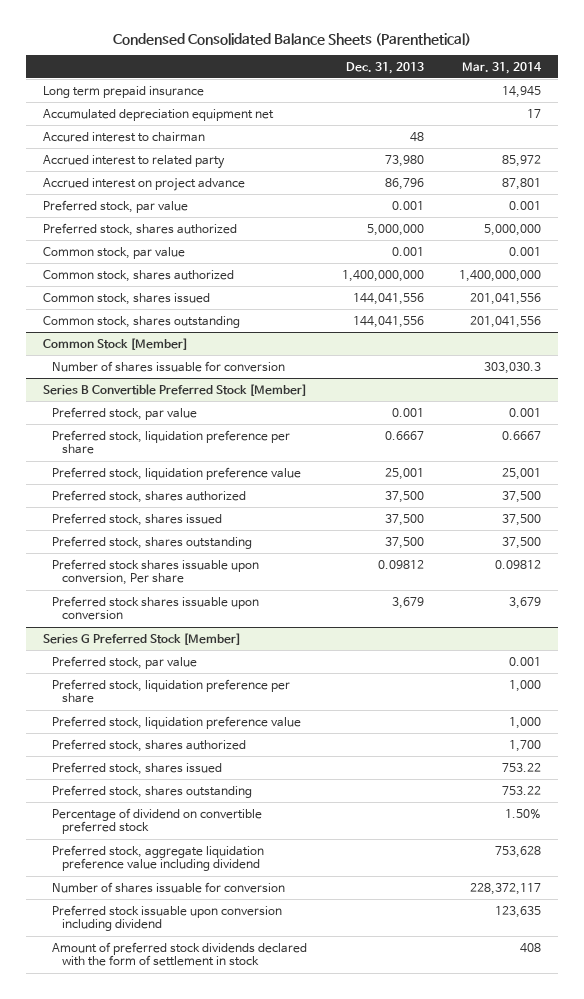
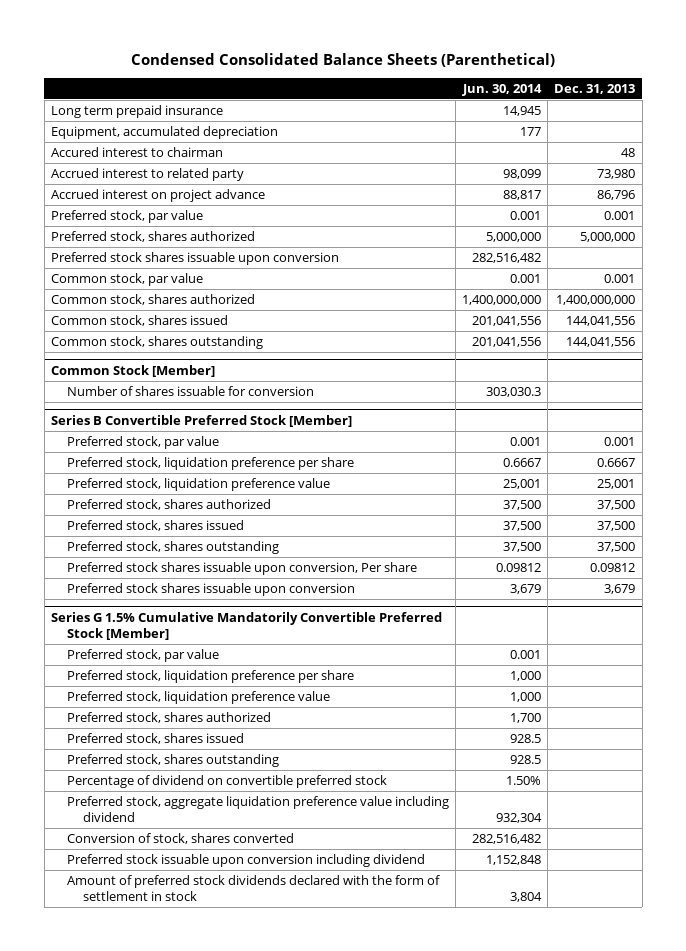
[461,61,542,74] Mar. 31, 2014 -> none
none -> [462,83,543,96] Jun. 30, 2014
[42,108,274,121] Accumulated depreciation equipment net -> [50,126,278,140] Equipment, accumulated depreciation
none -> [50,252,339,266] Preferred stock shares issuable upon conversion
[42,632,241,645] Series G Preferred Stock [Member] -> [50,612,442,641] Series G 1.5% Cumulative Mandatorily Convertible Preferred Stock [Member]
[52,881,286,893] Number of shares issuable for conversion -> none
none -> [66,833,294,845] Conversion of stock, shares converted

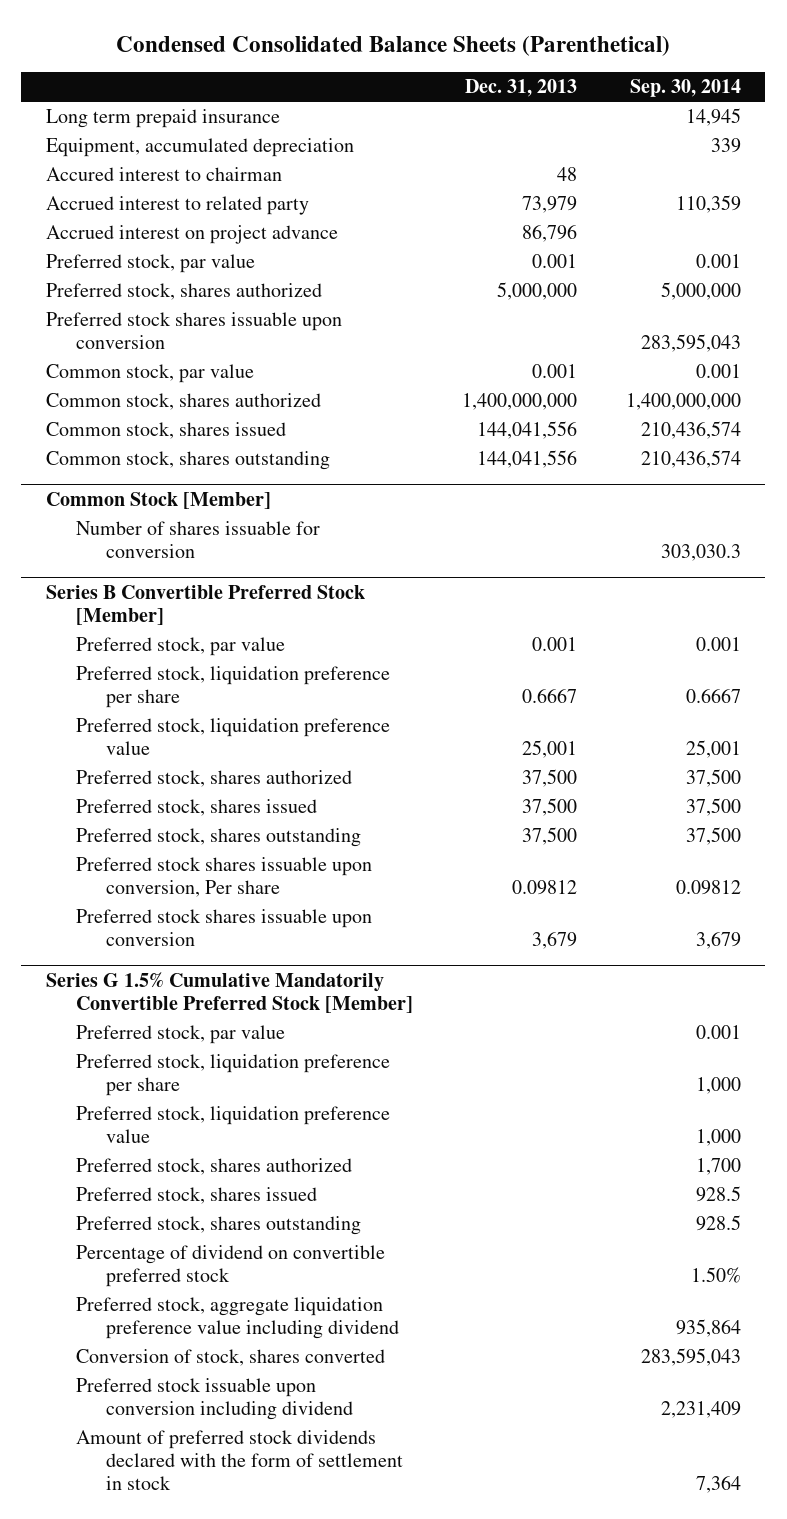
[462,83,543,96] Jun. 30, 2014 -> none
none -> [629,79,741,98] Sep. 30, 2014
[597,169,636,180] 73,980 -> [521,196,577,214] 73,979

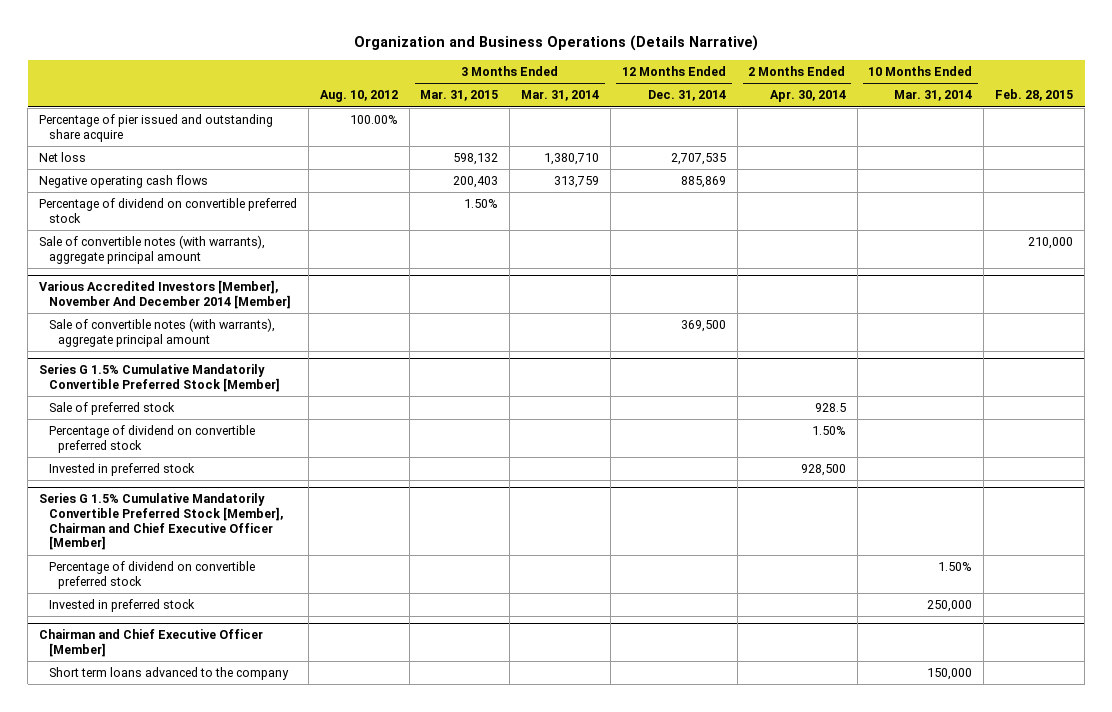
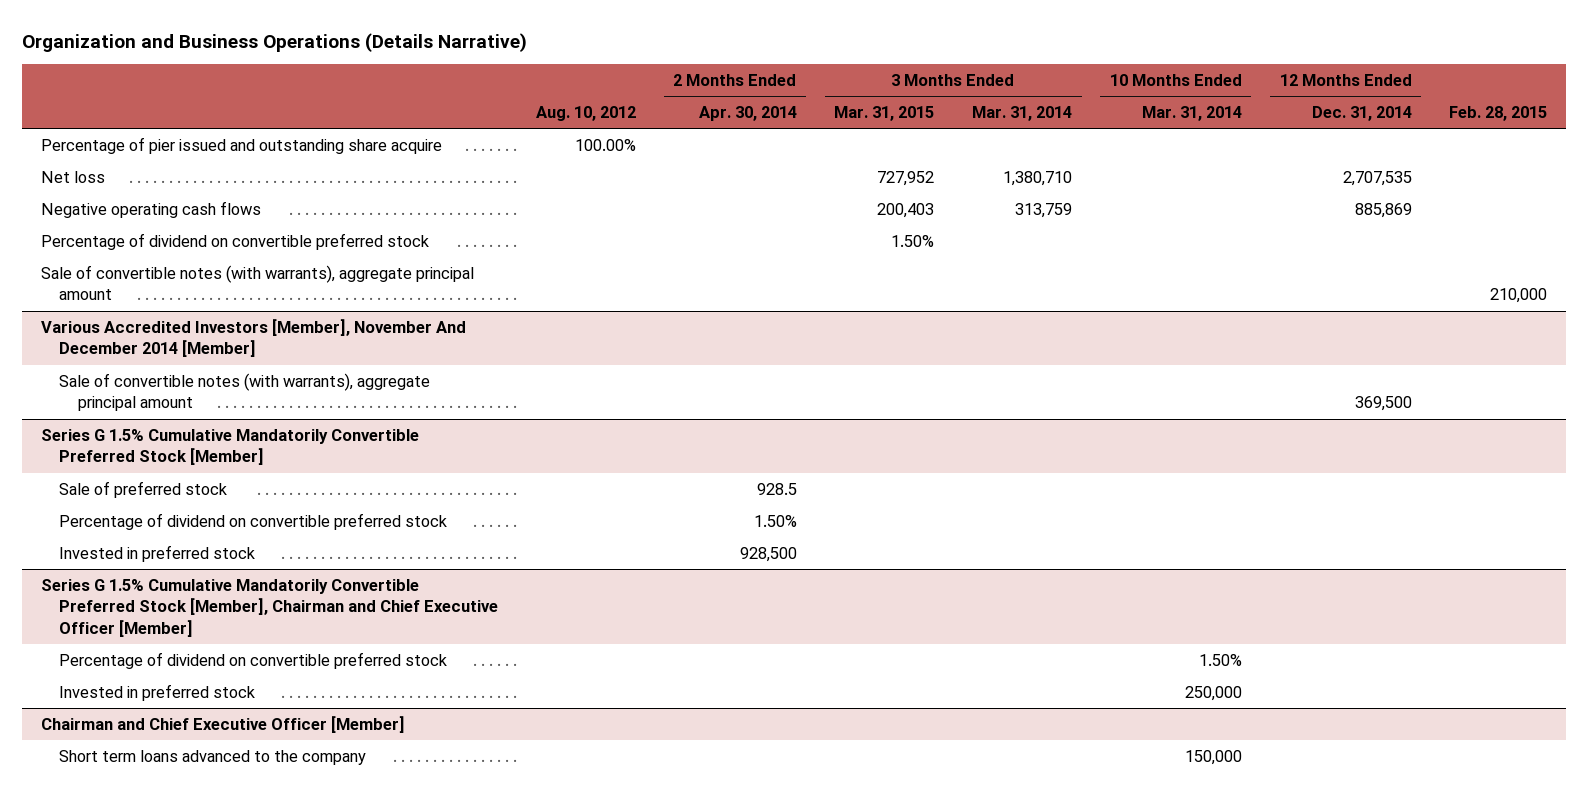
[453,153,499,166] 598,132 -> [877,170,935,186] 727,952

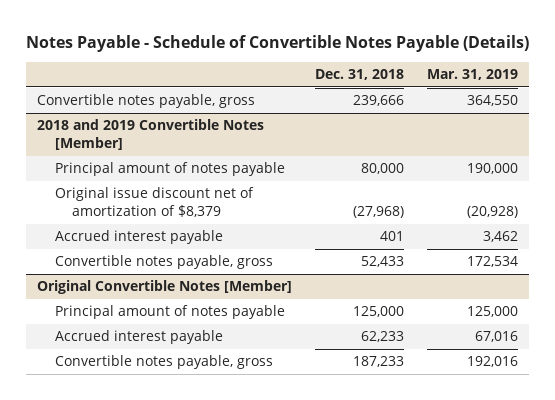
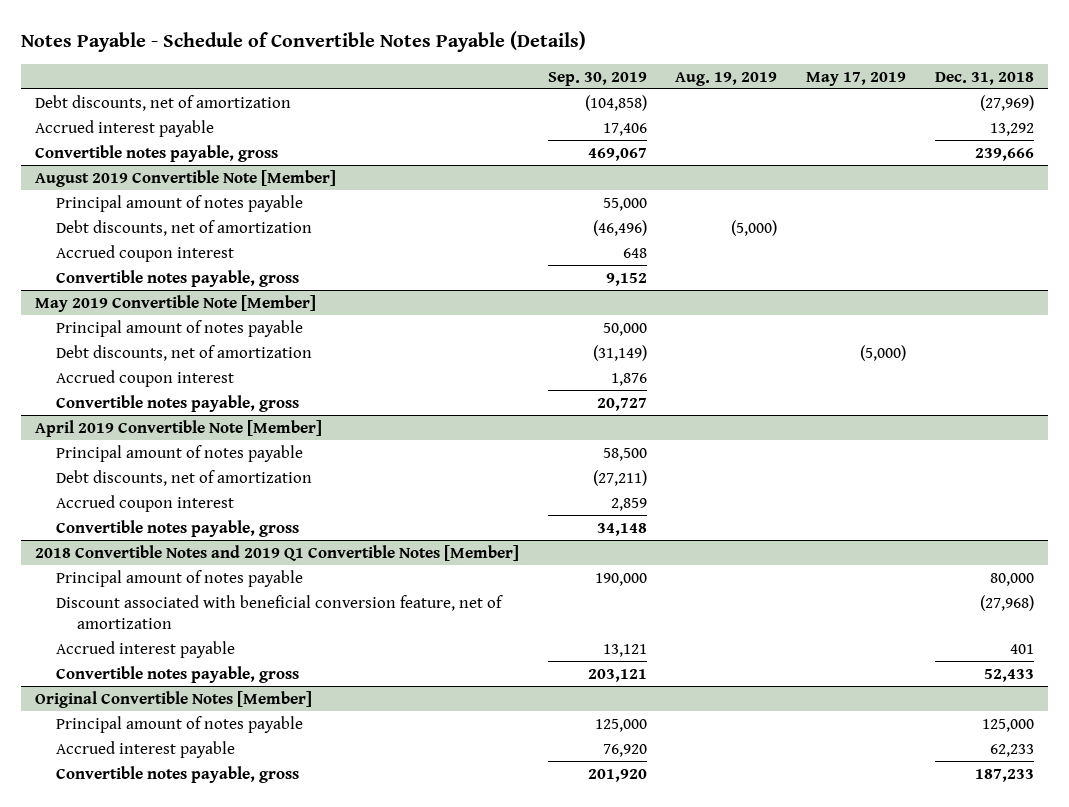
[426,69,518,81] Mar. 31, 2019 -> none
none -> [547,71,647,86] Sep. 30, 2019
none -> [675,71,778,86] Aug. 19, 2019
none -> [806,71,907,86] May 17, 2019
none -> [35,94,292,111] Debt discounts, net of amortization
none -> [35,119,215,137] Accrued interest payable
none -> [35,169,337,187] August 2019 Convertible Note [Member]
none -> [56,194,304,212] Principal amount of notes payable
none -> [56,219,313,236] Debt discounts, net of amortization
none -> [56,244,235,262] Accrued coupon interest
none -> [56,269,300,287] Convertible notes payable, gross
none -> [35,294,317,312] May 2019 Convertible Note [Member]
none -> [56,319,304,337] Principal amount of notes payable
none -> [56,344,313,361] Debt discounts, net of amortization
none -> [56,369,235,387] Accrued coupon interest
none -> [56,394,300,412] Convertible notes payable, gross
none -> [35,419,323,437] April 2019 Convertible Note [Member]
none -> [56,444,304,462] Principal amount of notes payable
none -> [56,469,313,486] Debt discounts, net of amortization
none -> [56,494,235,512] Accrued coupon interest
none -> [56,519,300,537] Convertible notes payable, gross
[37,119,265,151] 2018 and 2019 Convertible Notes [Member] -> [35,544,520,561] 2018 Convertible Notes and 2019 Q1 Convertible Notes [Member]
[54,187,254,218] Original issue discount net of amortization of $8,379 -> [56,594,504,629] Discount associated with beneficial conversion feature, net of amortization

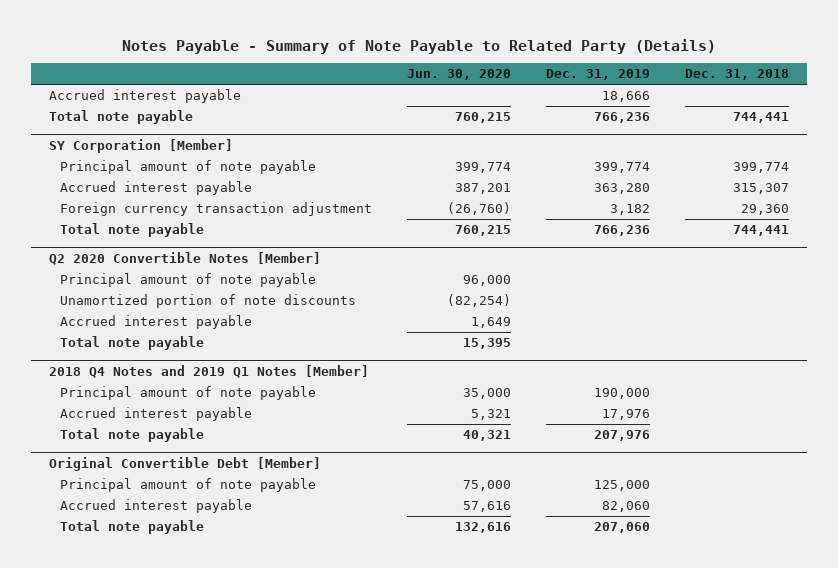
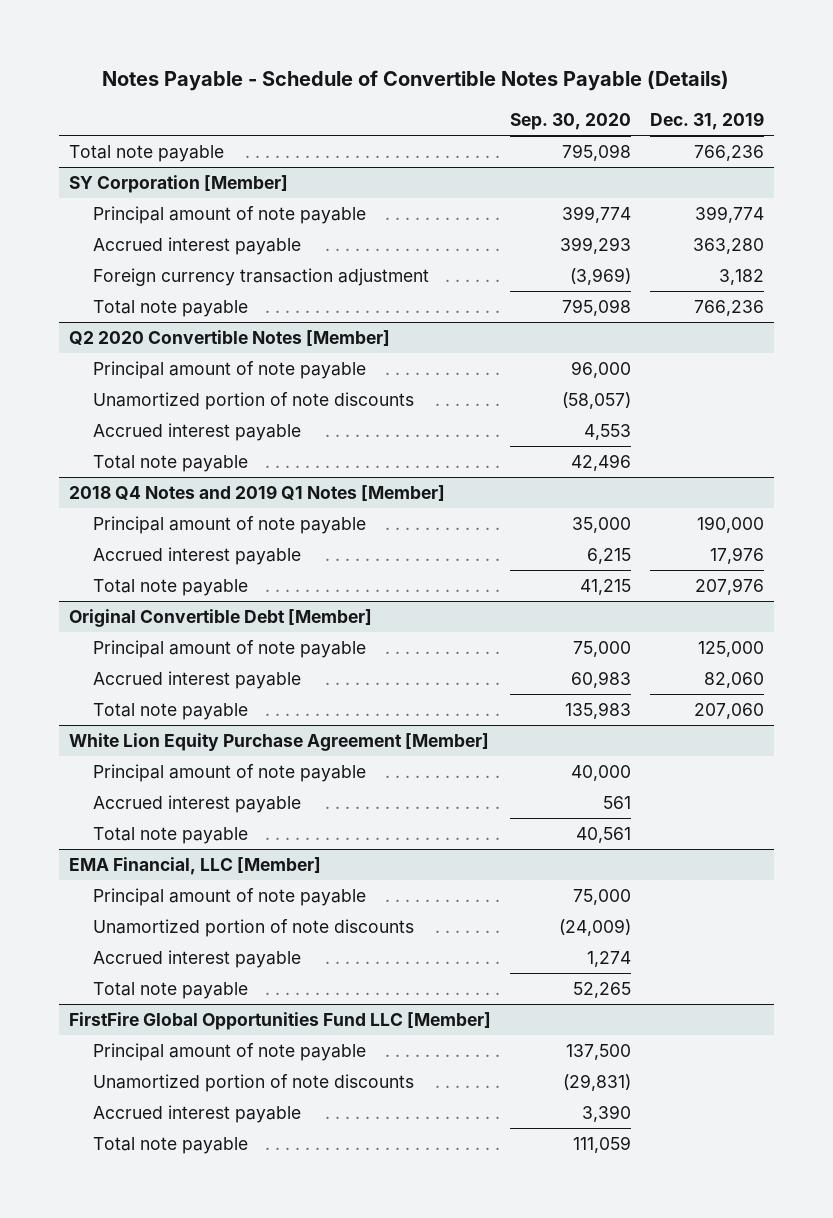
[122,38,717,54] Notes Payable - Summary of Note Payable to Related Party (Details) -> [102,70,730,92] Notes Payable - Schedule of Convertible Notes Payable (Details)
[407,69,512,81] Jun. 30, 2020 -> none
[685,69,790,81] Dec. 31, 2018 -> none
none -> [509,112,631,130] Sep. 30, 2020
[48,89,241,104] Accrued interest payable -> none
none -> [68,733,489,752] White Lion Equity Purchase Agreement [Member]
none -> [92,764,366,783] Principal amount of note payable
none -> [92,795,301,814] Accrued interest payable
none -> [92,827,248,845] Total note payable
none -> [68,857,321,876] EMA Financial, LLC [Member]
none -> [92,888,366,907] Principal amount of note payable
none -> [92,919,414,938] Unamortized portion of note discounts
none -> [92,950,301,969] Accrued interest payable
none -> [92,982,248,1000] Total note payable
none -> [68,1012,491,1031] FirstFire Global Opportunities Fund LLC [Member]
none -> [92,1043,366,1062] Principal amount of note payable
none -> [92,1074,414,1093] Unamortized portion of note discounts
none -> [92,1105,301,1124] Accrued interest payable
none -> [92,1137,248,1155] Total note payable

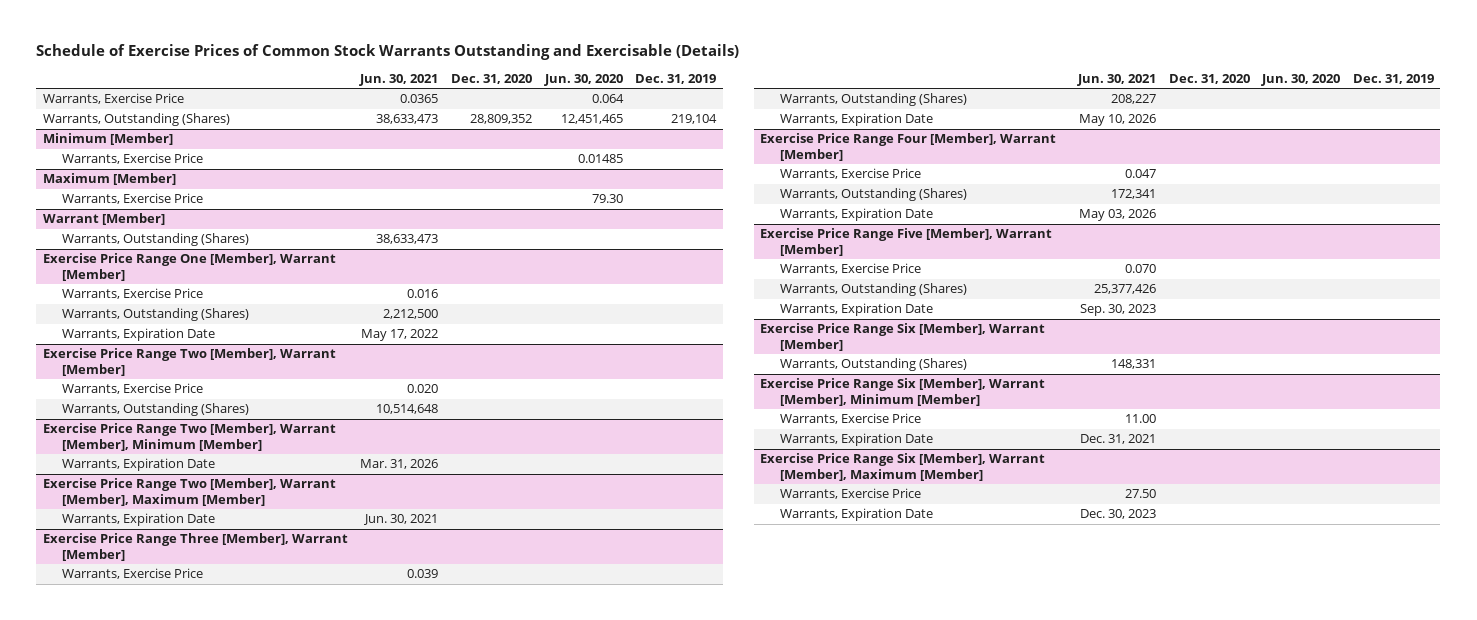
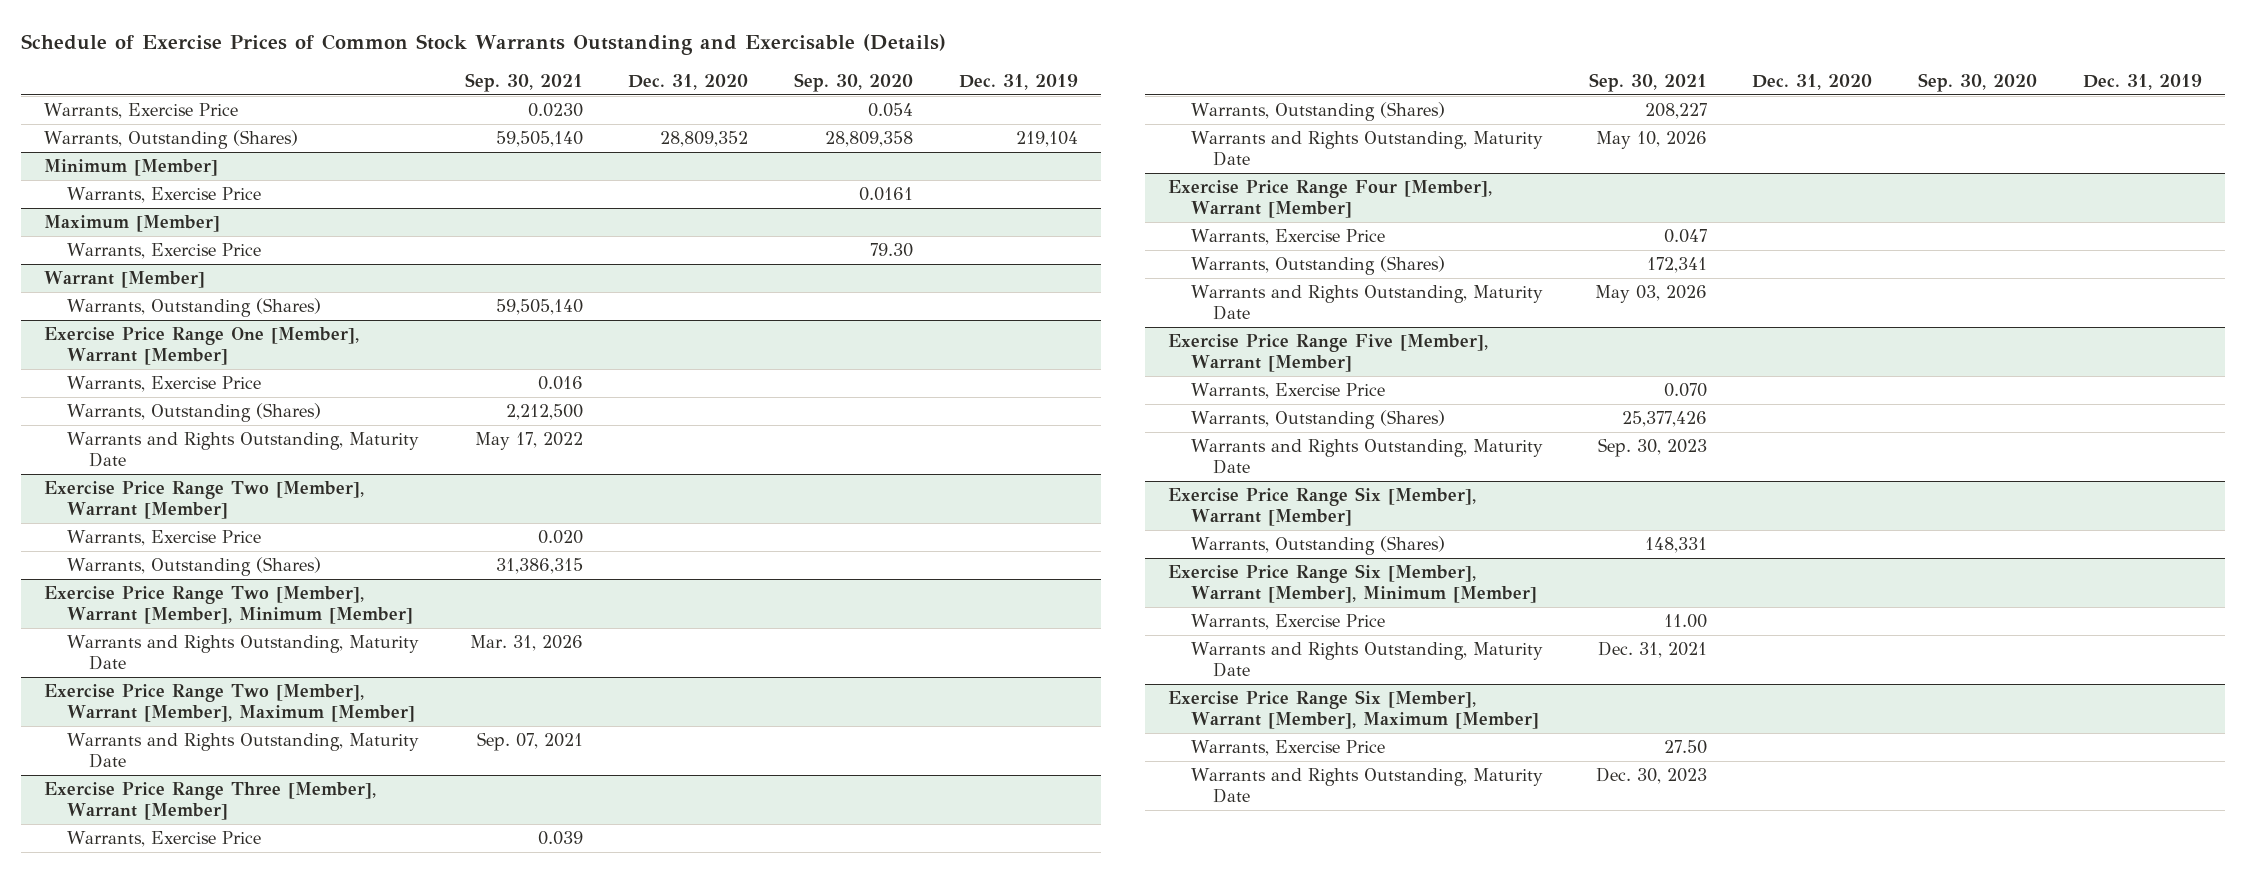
[359,73,439,86] Jun. 30, 2021 -> none
[543,73,623,86] Jun. 30, 2020 -> none
none -> [464,73,583,93] Sep. 30, 2021
none -> [794,73,914,93] Sep. 30, 2020
[61,328,215,342] Warrants, Expiration Date -> [66,432,419,468] Warrants and Rights Outstanding, Maturity Date
[61,458,215,472] Warrants, Expiration Date -> [66,635,419,671] Warrants and Rights Outstanding, Maturity Date
[61,513,215,527] Warrants, Expiration Date -> [66,733,419,769] Warrants and Rights Outstanding, Maturity Date
[779,113,933,127] Warrants, Expiration Date -> [1190,131,1543,167] Warrants and Rights Outstanding, Maturity Date
[779,208,933,222] Warrants, Expiration Date -> [1190,285,1543,321] Warrants and Rights Outstanding, Maturity Date
[779,303,933,317] Warrants, Expiration Date -> [1190,439,1543,475] Warrants and Rights Outstanding, Maturity Date
[779,433,933,447] Warrants, Expiration Date -> [1190,642,1543,678] Warrants and Rights Outstanding, Maturity Date
[779,508,933,522] Warrants, Expiration Date -> [1190,768,1543,804] Warrants and Rights Outstanding, Maturity Date

